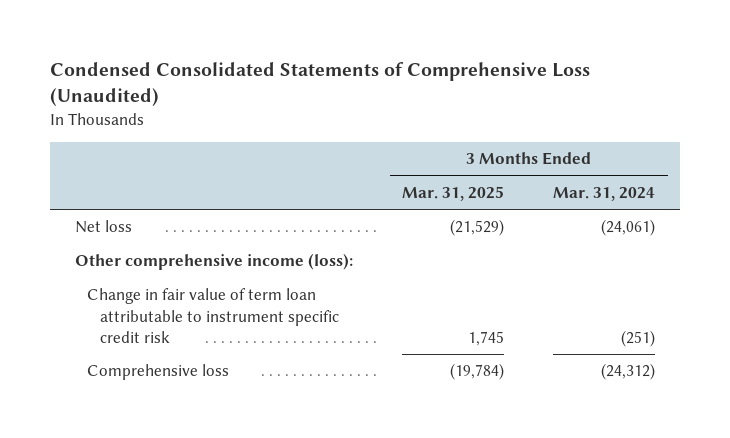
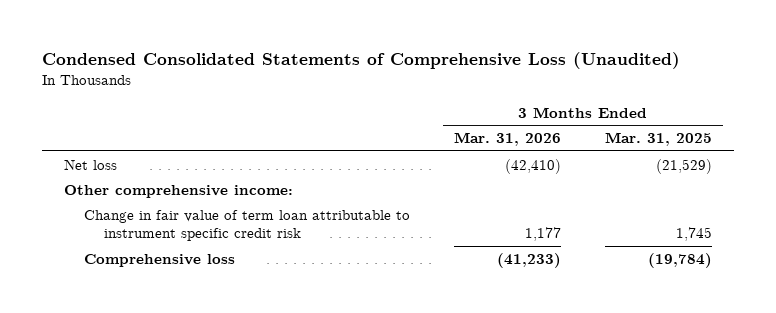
[553,186,656,201] Mar. 31, 2024 -> none
none -> [454,132,562,147] Mar. 31, 2026
[74,253,353,271] Other comprehensive income (loss): -> [64,184,294,198] Other comprehensive income:

